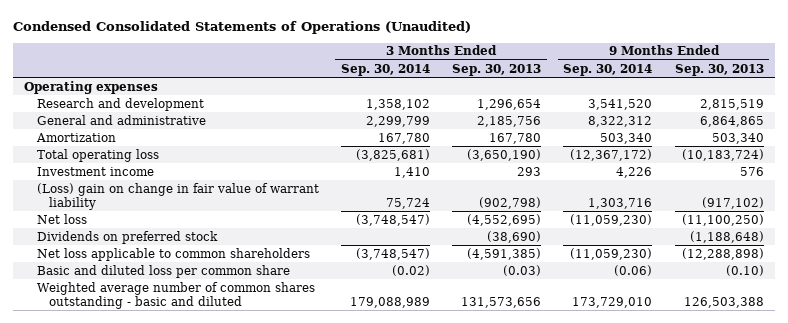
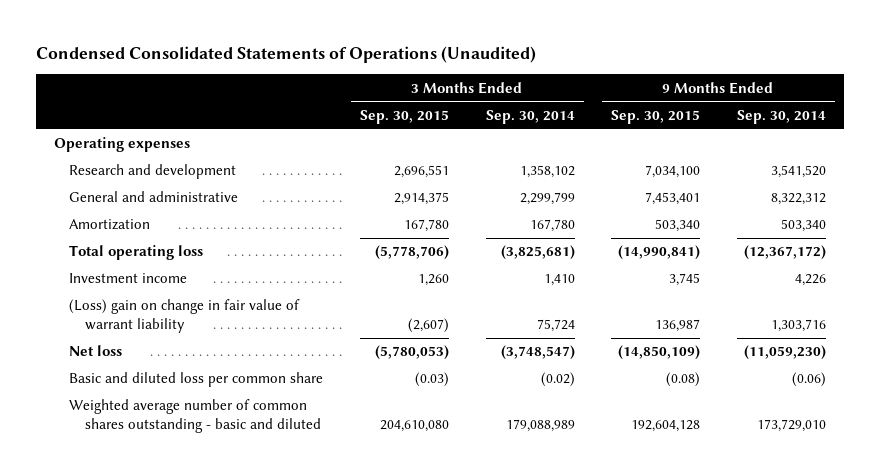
[452,63,542,76] Sep. 30, 2013 -> none
[674,63,764,76] Sep. 30, 2013 -> none
none -> [360,110,450,125] Sep. 30, 2015
none -> [611,110,701,125] Sep. 30, 2015
[36,230,218,244] Dividends on preferred stock -> none
[36,247,310,261] Net loss applicable to common shareholders -> none

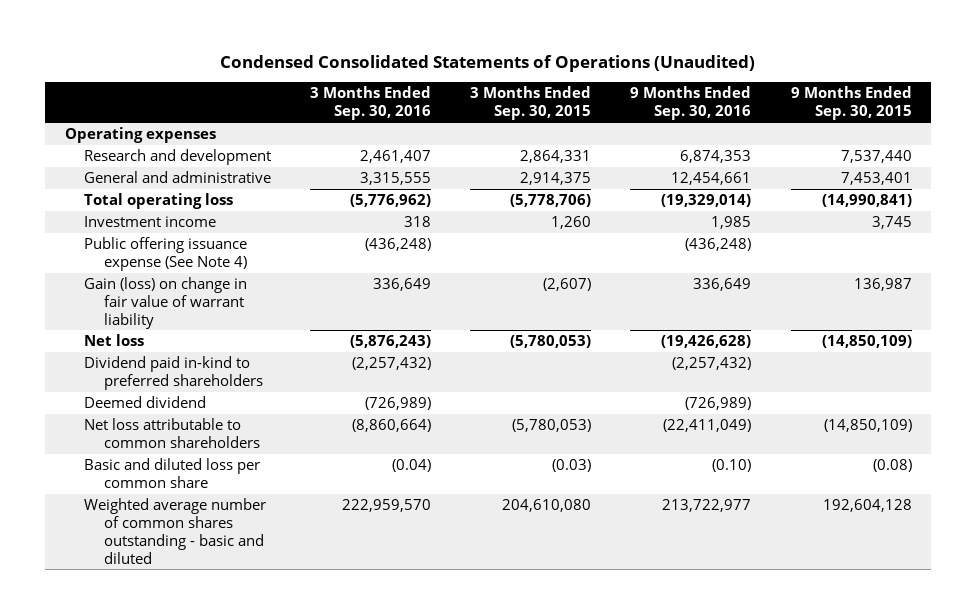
[485,110,575,125] Sep. 30, 2014 -> none
[736,110,826,125] Sep. 30, 2014 -> none
none -> [310,86,432,121] 3 Months Ended Sep. 30, 2016
none -> [630,86,752,121] 9 Months Ended Sep. 30, 2016
[394,165,450,179] 2,696,551 -> [520,150,592,164] 2,864,331
[645,165,701,179] 7,034,100 -> [840,150,912,164] 7,537,440
[69,219,151,231] Amortization -> none
none -> [84,237,248,271] Public offering issuance expense (See Note 4)
[69,299,301,334] (Loss) gain on change in fair value of warrant liability -> [84,277,248,329] Gain (loss) on change in fair value of warrant liability
none -> [84,356,263,390] Dividend paid in-kind to preferred shareholders
none -> [84,396,207,409] Deemed dividend
none -> [84,418,260,448] Net loss attributable to common shareholders

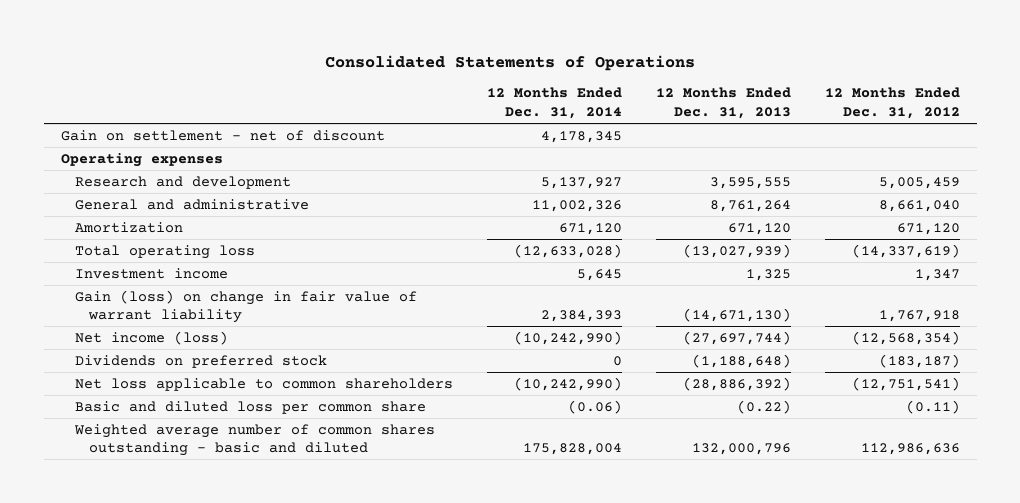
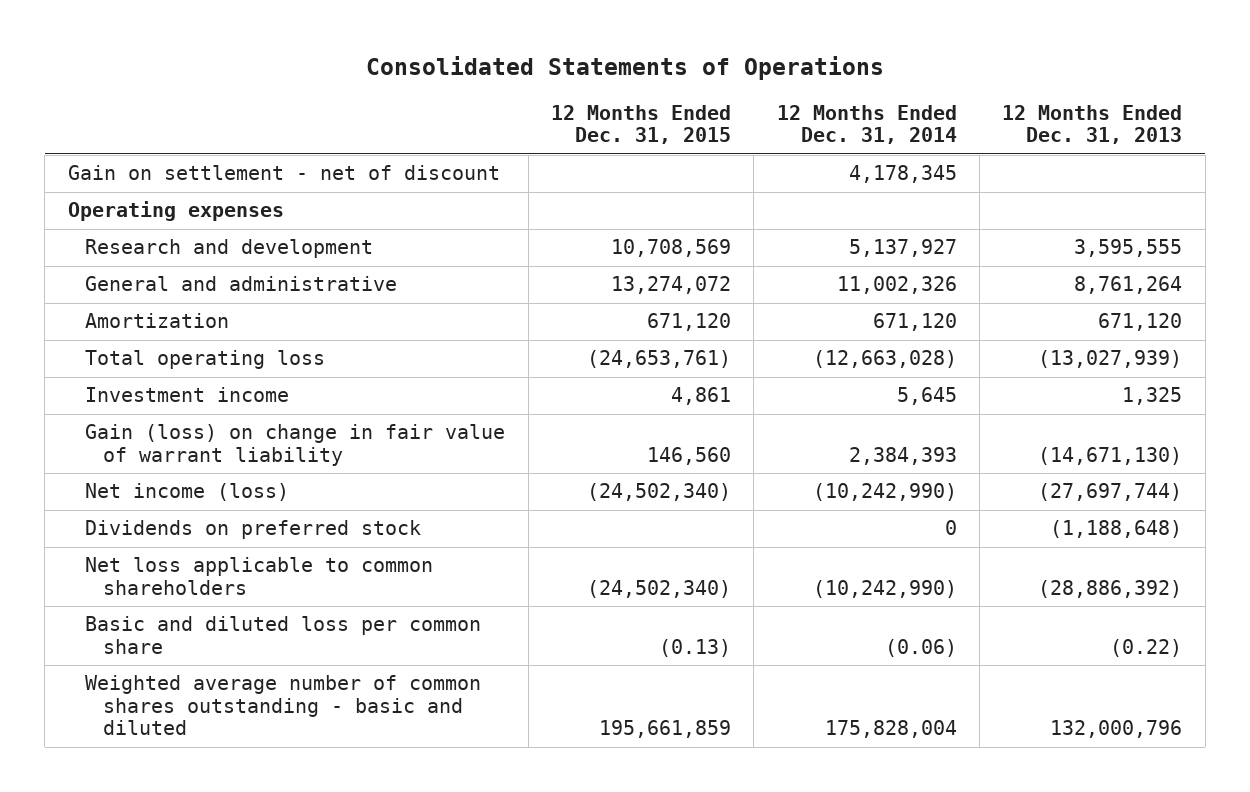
[824,87,960,120] 12 Months Ended Dec. 31, 2012 -> none
none -> [550,104,731,145] 12 Months Ended Dec. 31, 2015
[513,243,622,258] (12,633,028) -> [812,350,957,369] (12,663,028)

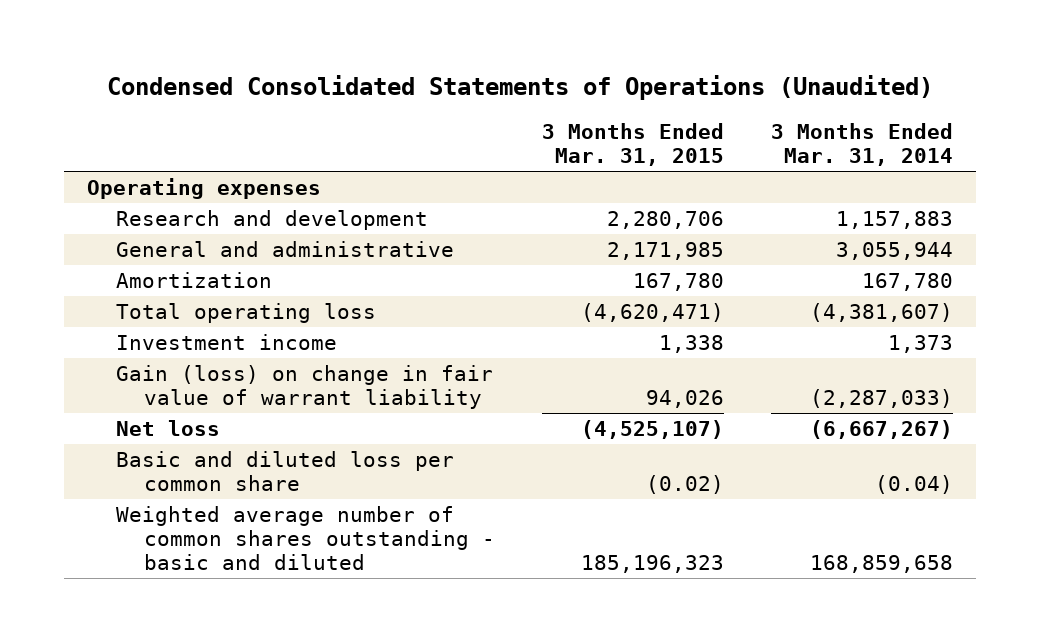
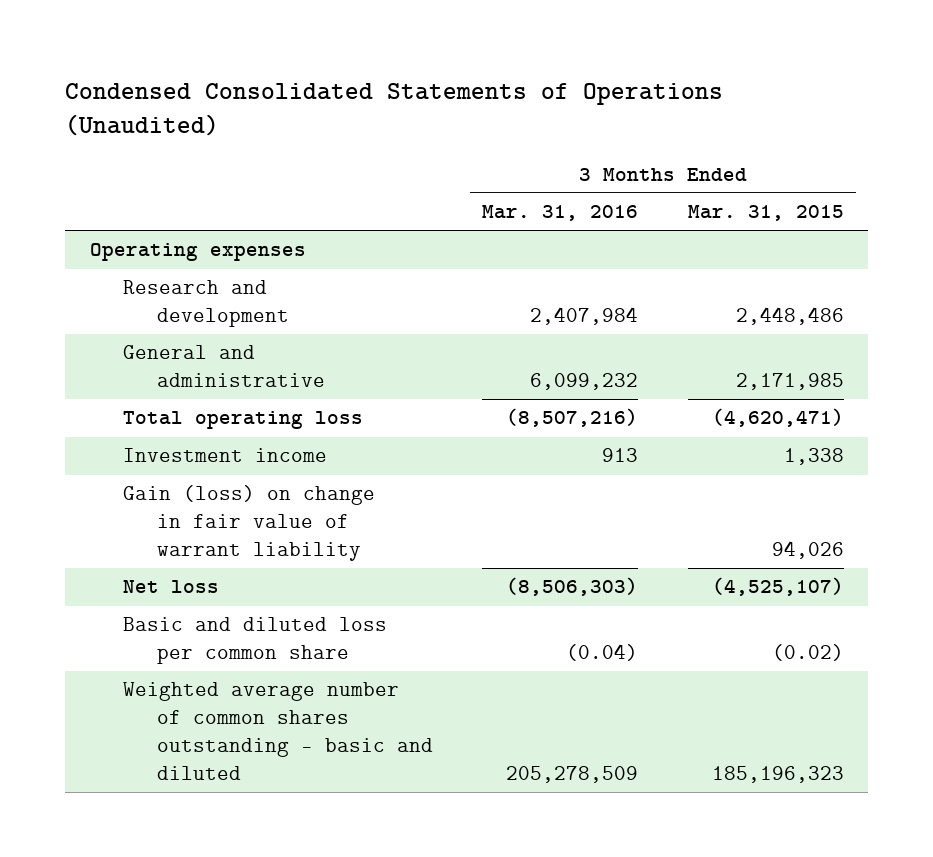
[770,122,953,166] 3 Months Ended Mar. 31, 2014 -> none
none -> [482,205,639,222] Mar. 31, 2016
[607,211,725,230] 2,280,706 -> [735,307,844,326] 2,448,486
[115,272,272,289] Amortization -> none

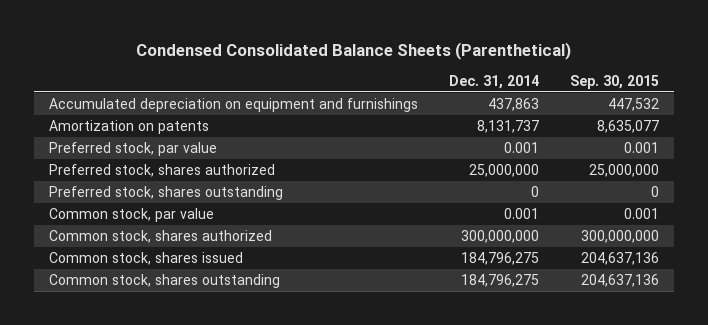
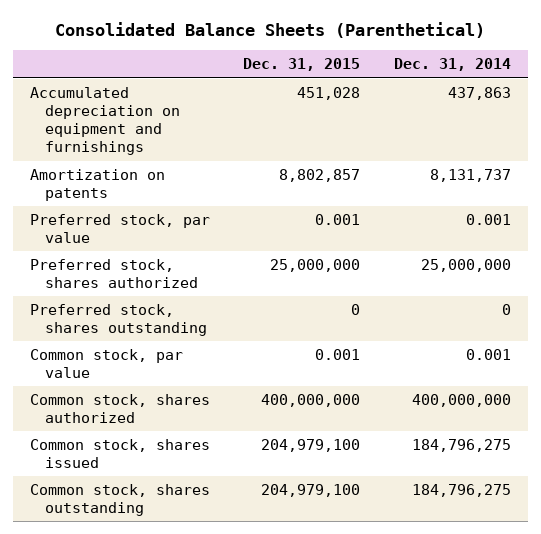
[135,41,571,60] Condensed Consolidated Balance Sheets (Parenthetical) -> [55,21,486,38] Consolidated Balance Sheets (Parenthetical)
[569,74,659,89] Sep. 30, 2015 -> none
none -> [243,58,361,72] Dec. 31, 2015
[460,229,539,243] 300,000,000 -> [412,393,512,407] 400,000,000

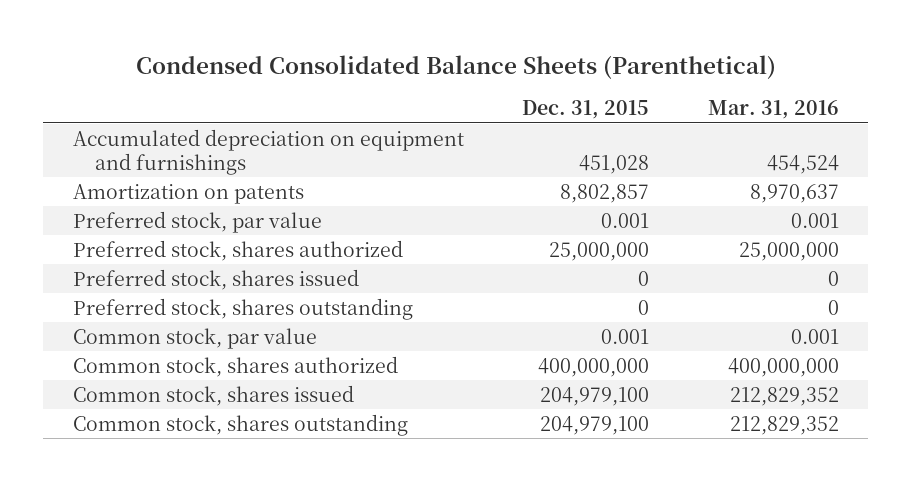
[55,21,486,38] Consolidated Balance Sheets (Parenthetical) -> [135,54,776,79] Condensed Consolidated Balance Sheets (Parenthetical)
[394,58,512,72] Dec. 31, 2014 -> none
none -> [707,100,839,120] Mar. 31, 2016
none -> [72,268,359,290] Preferred stock, shares issued

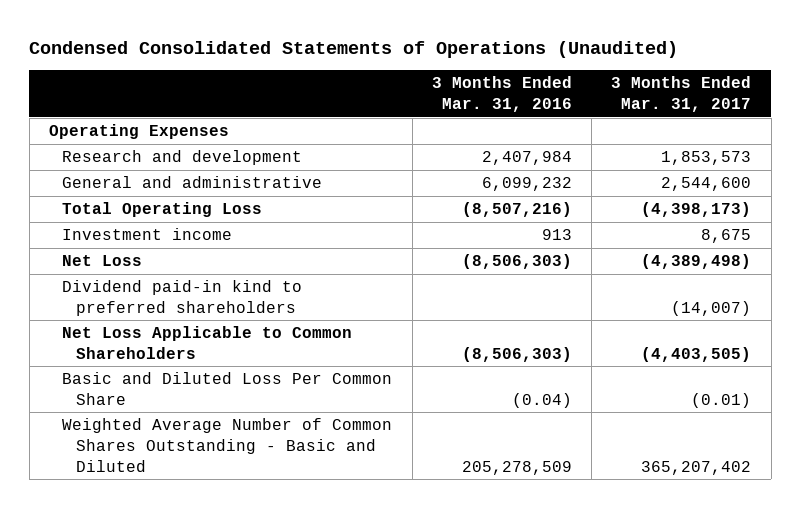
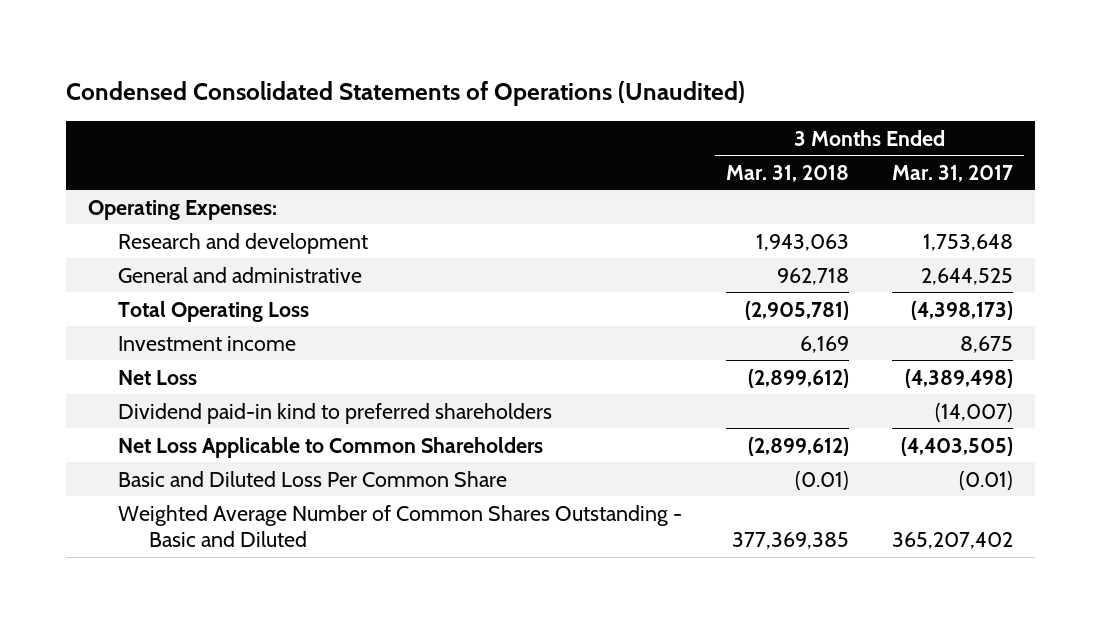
[431,76,572,113] 3 Months Ended Mar. 31, 2016 -> none
none -> [725,164,849,182] Mar. 31, 2018
[48,124,229,140] Operating Expenses -> [88,199,278,220] Operating Expenses:
[661,151,752,166] 1,853,573 -> [923,233,1014,251] 1,753,648
[661,177,752,192] 2,544,600 -> [921,267,1014,285] 2,644,525

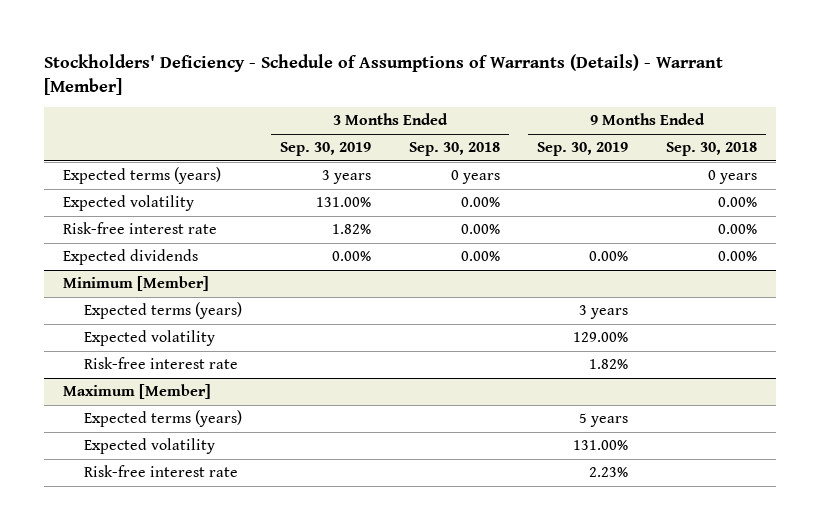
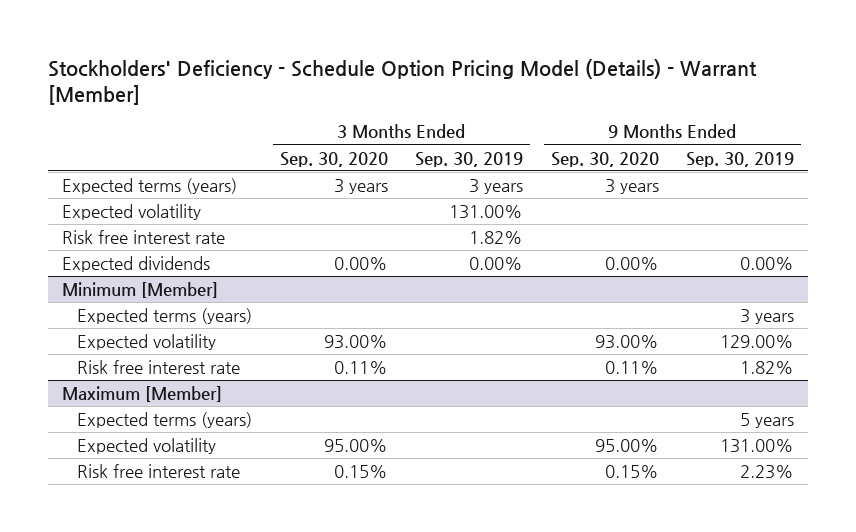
[44,54,724,95] Stockholders' Deficiency - Schedule of Assumptions of Warrants (Details) - Warrant [Member] -> [48,58,758,106] Stockholders' Deficiency - Schedule Option Pricing Model (Details) - Warrant [Member]
[408,142,500,157] Sep. 30, 2018 -> none
[666,142,758,157] Sep. 30, 2018 -> none
none -> [279,151,388,167] Sep. 30, 2020
none -> [550,151,659,167] Sep. 30, 2020
[62,222,217,235] Risk-free interest rate -> [62,230,226,245] Risk free interest rate
[84,357,239,370] Risk-free interest rate -> [77,360,241,375] Risk free interest rate
[84,465,239,478] Risk-free interest rate -> [77,464,241,479] Risk free interest rate

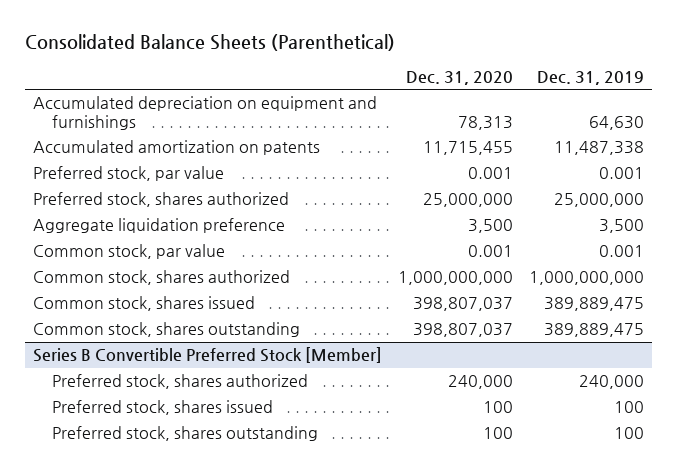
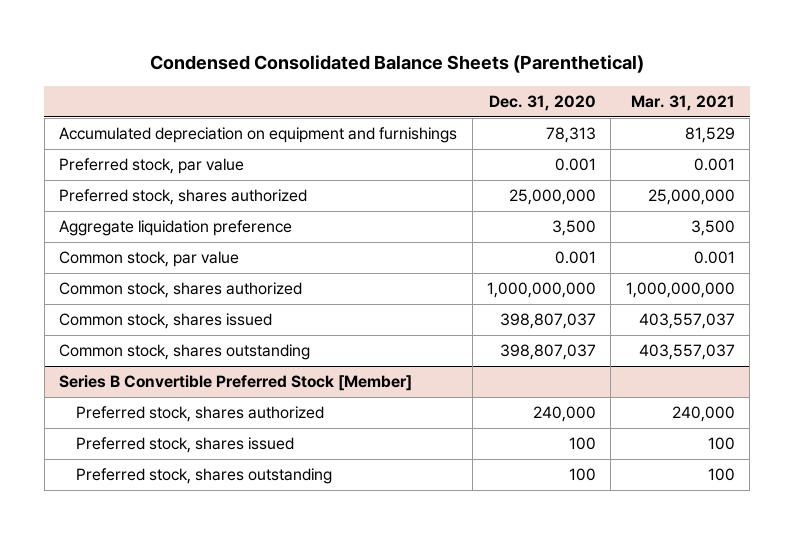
[24,34,395,52] Consolidated Balance Sheets (Parenthetical) -> [149,55,644,74] Condensed Consolidated Balance Sheets (Parenthetical)
[537,70,645,85] Dec. 31, 2019 -> none
none -> [630,94,735,111] Mar. 31, 2021
[32,140,320,156] Accumulated amortization on patents -> none

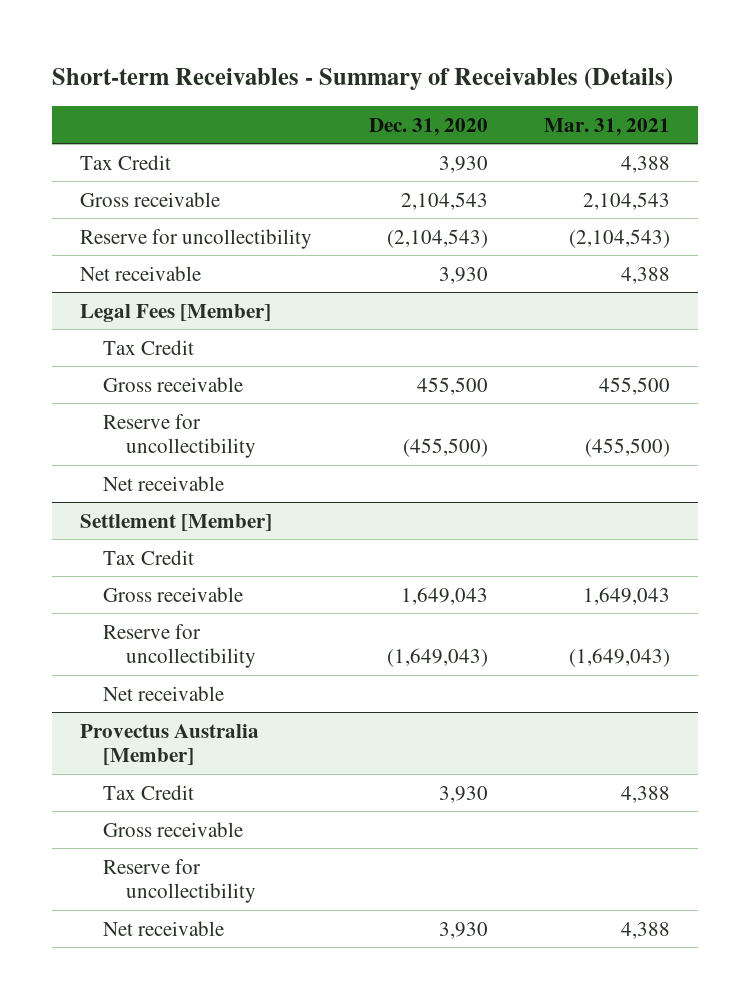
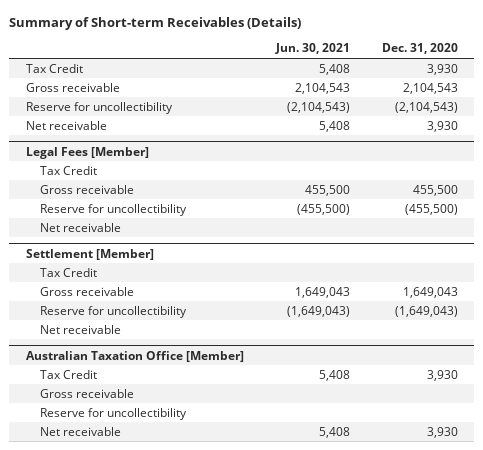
[51,67,673,90] Short-term Receivables - Summary of Receivables (Details) -> [9,17,302,31] Summary of Short-term Receivables (Details)
[543,117,670,136] Mar. 31, 2021 -> none
none -> [274,43,350,55] Jun. 30, 2021
[80,723,260,766] Provectus Australia [Member] -> [25,350,244,362] Australian Taxation Office [Member]

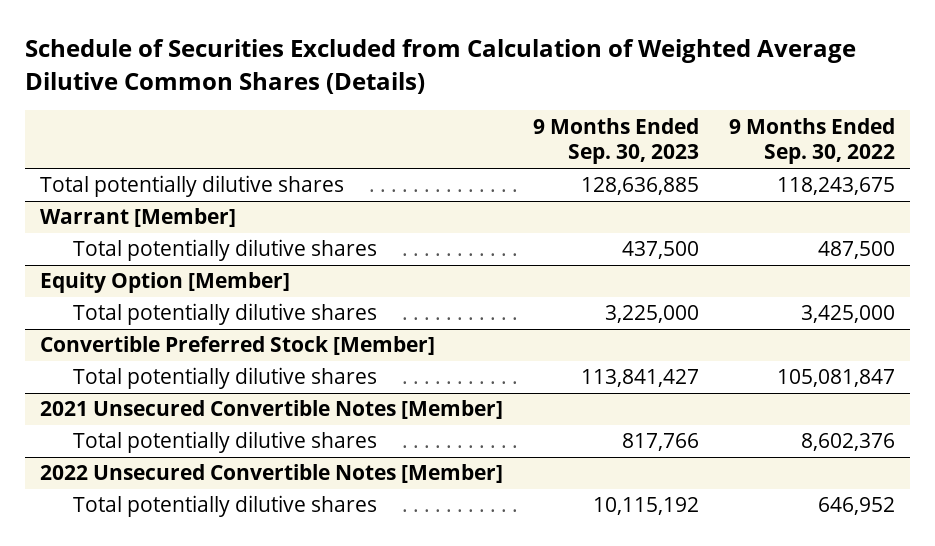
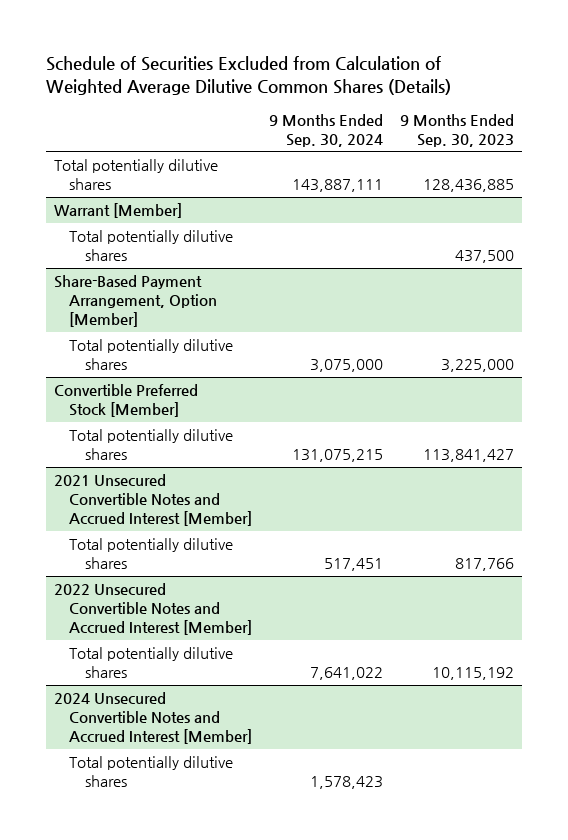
[729,117,896,165] 9 Months Ended Sep. 30, 2022 -> none
none -> [268,113,383,147] 9 Months Ended Sep. 30, 2024
[581,177,700,196] 128,636,885 -> [422,178,514,192] 128,436,885
[40,272,291,294] Equity Option [Member] -> none
none -> [54,274,218,327] Share-Based Payment Arrangement, Option [Member]
[40,400,504,420] 2021 Unsecured Convertible Notes [Member] -> [54,473,253,526] 2021 Unsecured Convertible Notes and Accrued Interest [Member]
[40,464,504,484] 2022 Unsecured Convertible Notes [Member] -> [54,582,253,635] 2022 Unsecured Convertible Notes and Accrued Interest [Member]
none -> [54,691,253,744] 2024 Unsecured Convertible Notes and Accrued Interest [Member]
none -> [69,755,234,787] Total potentially dilutive shares

